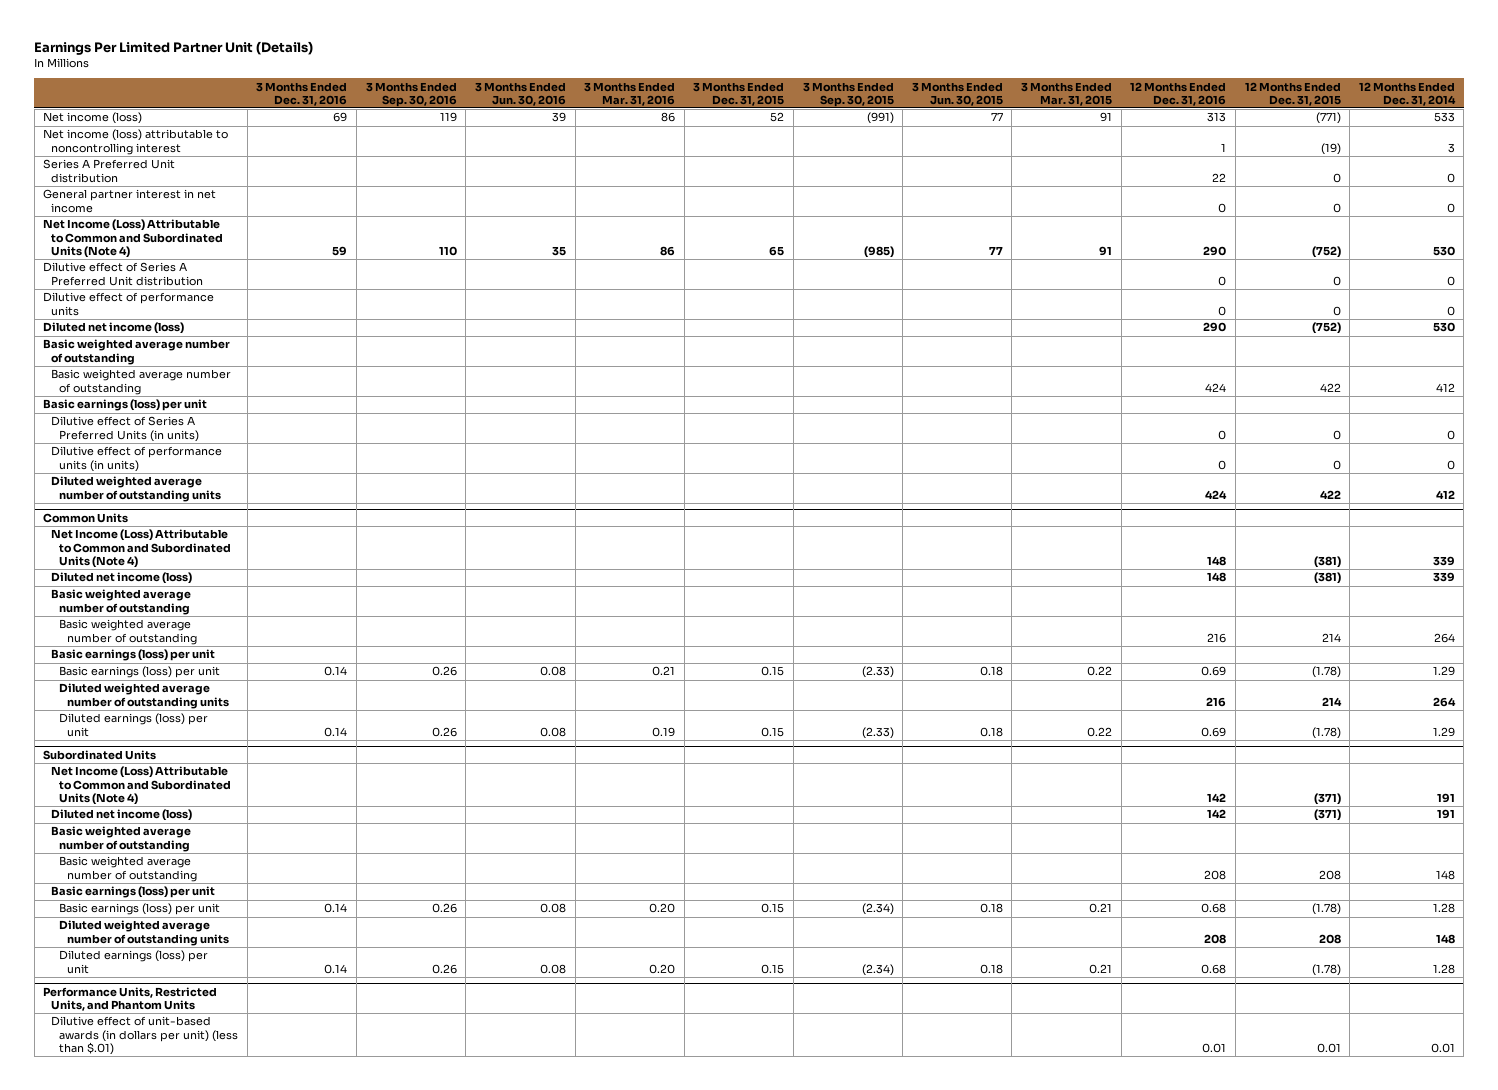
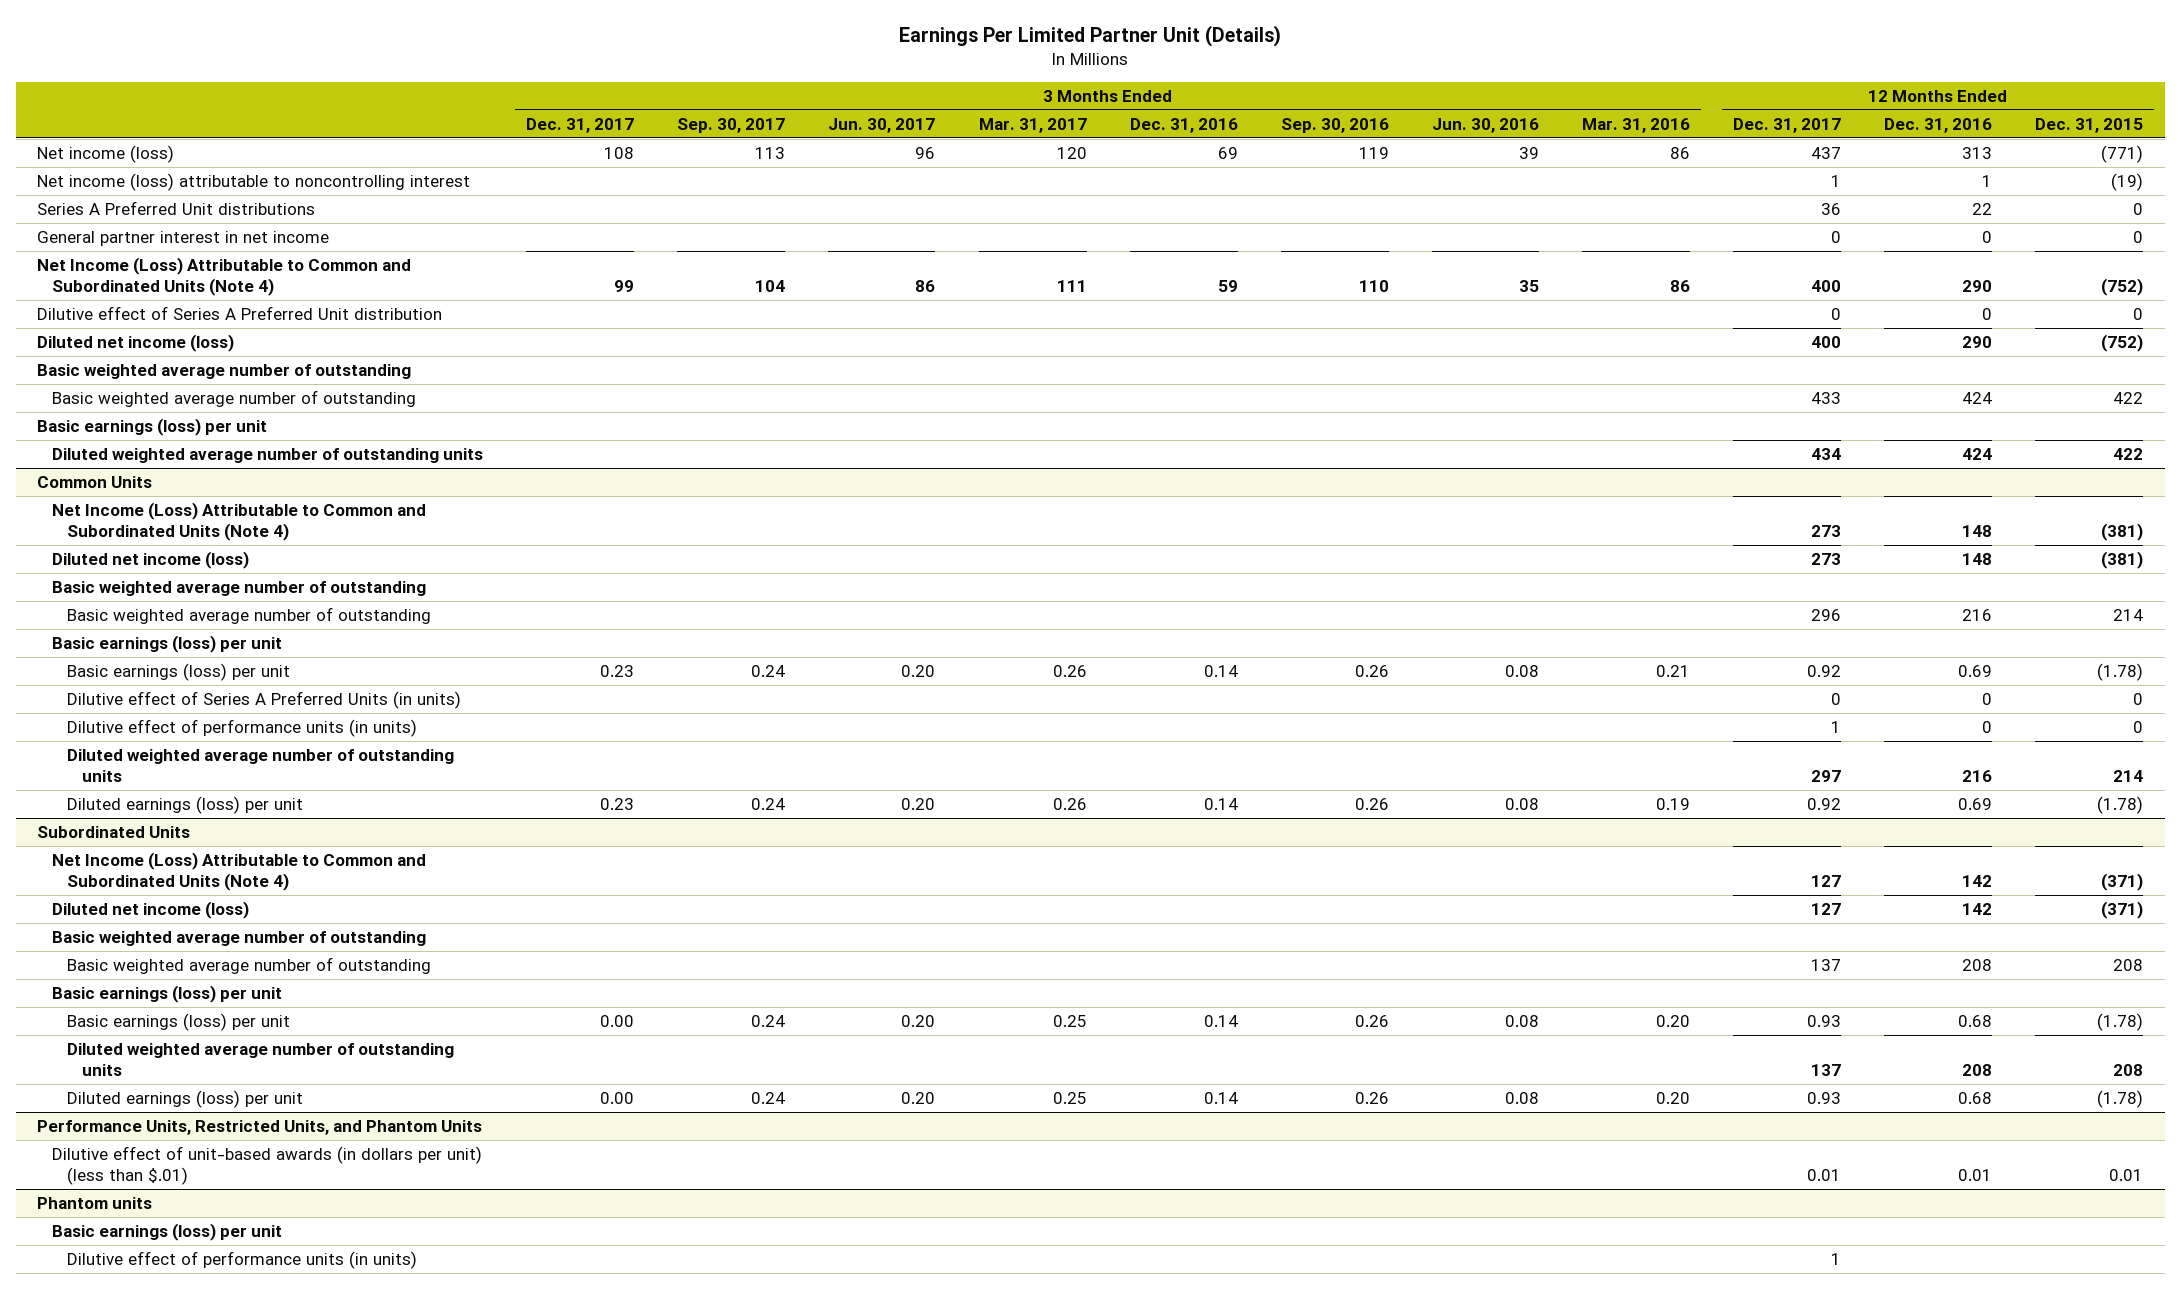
[693,81,785,106] 3 Months Ended Dec. 31, 2015 -> none
[802,81,894,107] 3 Months Ended Sep. 30, 2015 -> none
[911,81,1003,106] 3 Months Ended Jun. 30, 2015 -> none
[1021,81,1113,106] 3 Months Ended Mar. 31, 2015 -> none
[1358,81,1456,106] 12 Months Ended Dec. 31, 2014 -> none
none -> [526,117,635,133] Dec. 31, 2017
none -> [677,117,786,133] Sep. 30, 2017
none -> [828,117,936,133] Jun. 30, 2017
none -> [978,117,1087,133] Mar. 31, 2017
none -> [1733,117,1842,133] Dec. 31, 2017
[43,159,176,183] Series A Preferred Unit distribution -> [37,200,316,215] Series A Preferred Unit distributions
[43,292,215,316] Dilutive effect of performance units -> none
[51,416,200,442] Dilutive effect of Series A Preferred Units (in units) -> none
[51,446,223,472] Dilutive effect of performance units (in units) -> none
none -> [66,690,461,709] Dilutive effect of Series A Preferred Units (in units)
none -> [66,718,417,737] Dilutive effect of performance units (in units)
none -> [37,1196,153,1209] Phantom units
none -> [52,1222,283,1241] Basic earnings (loss) per unit
none -> [66,1250,417,1269] Dilutive effect of performance units (in units)

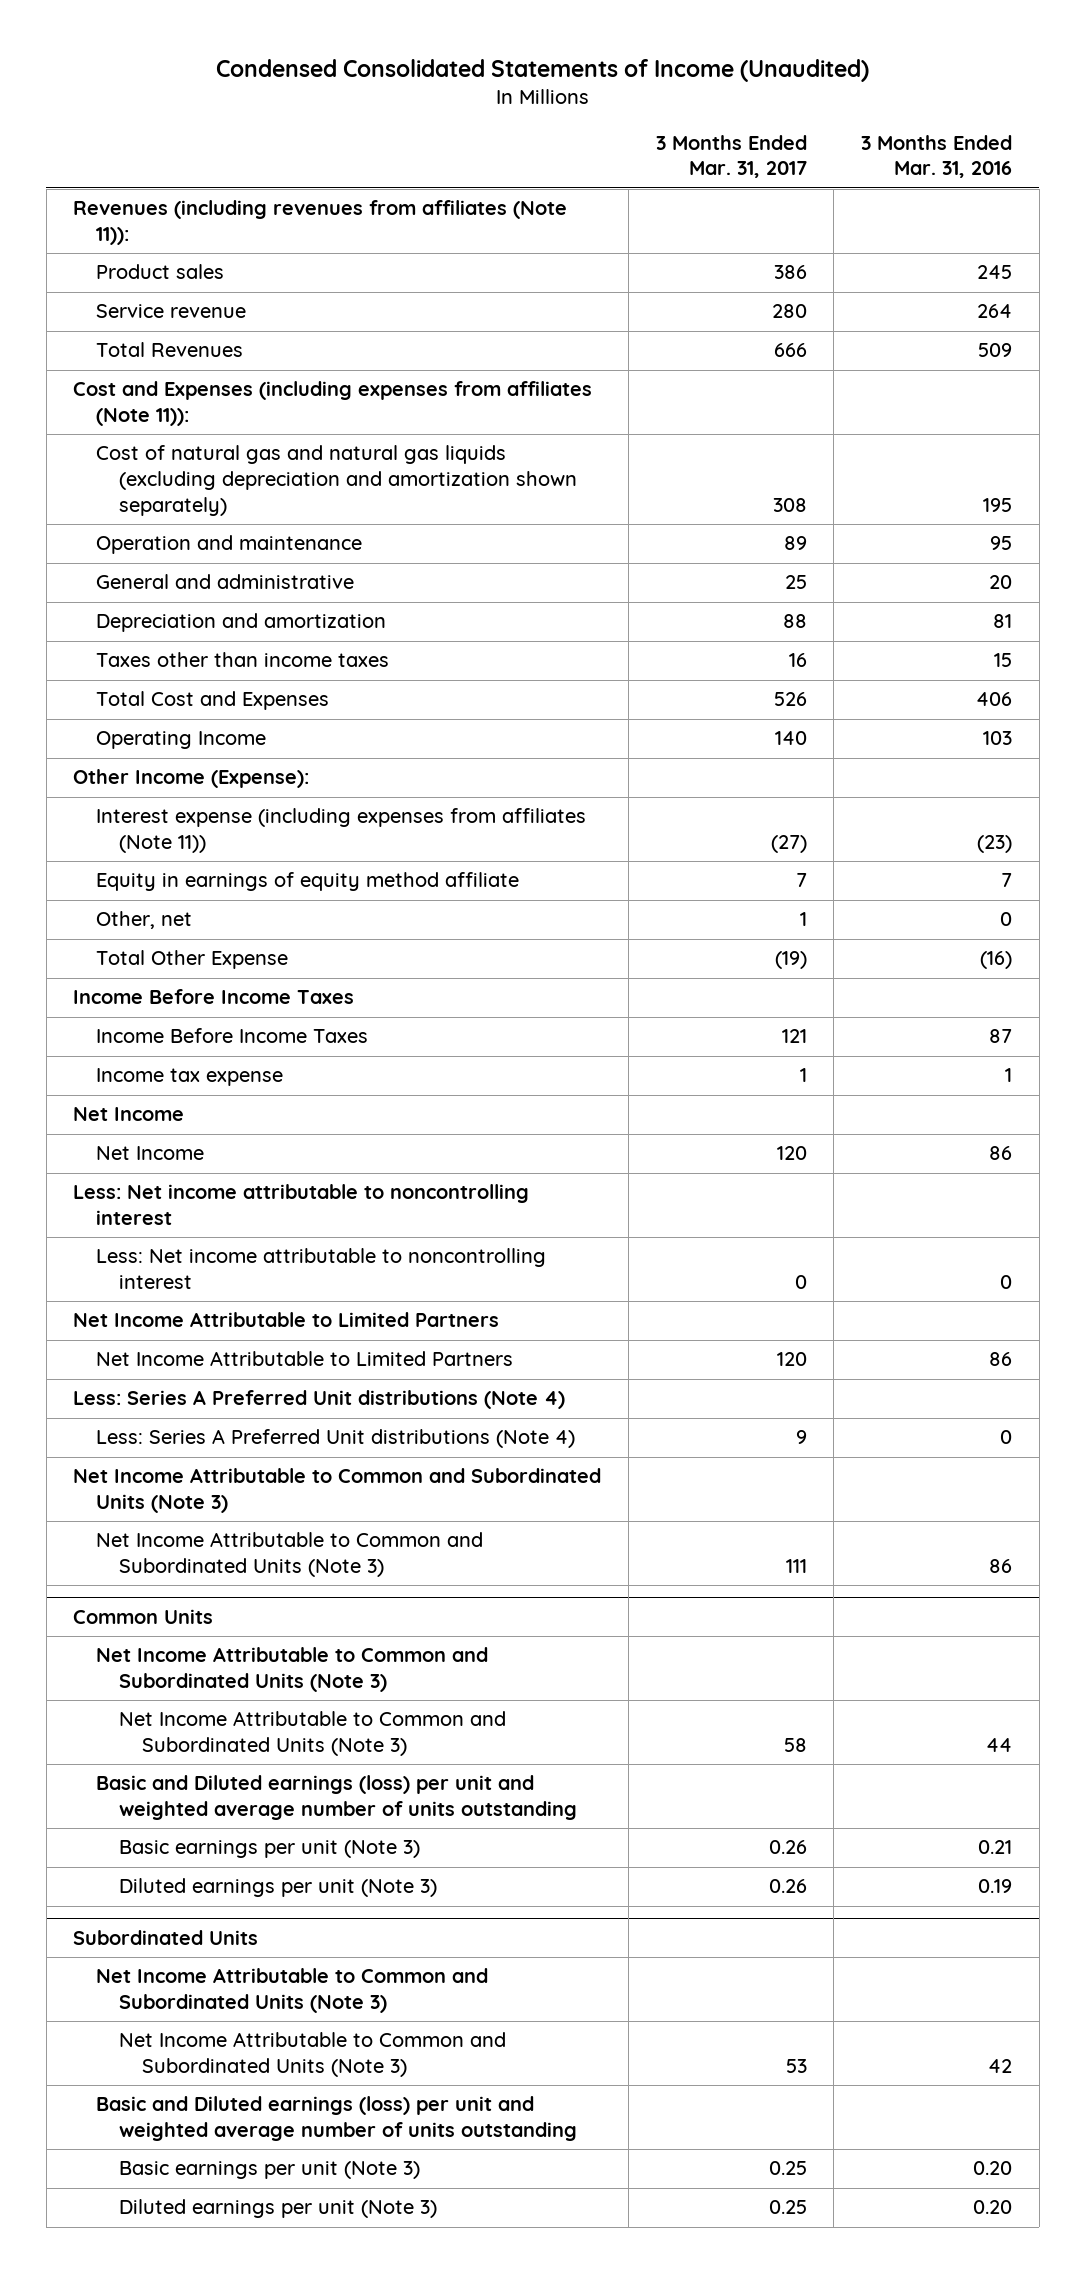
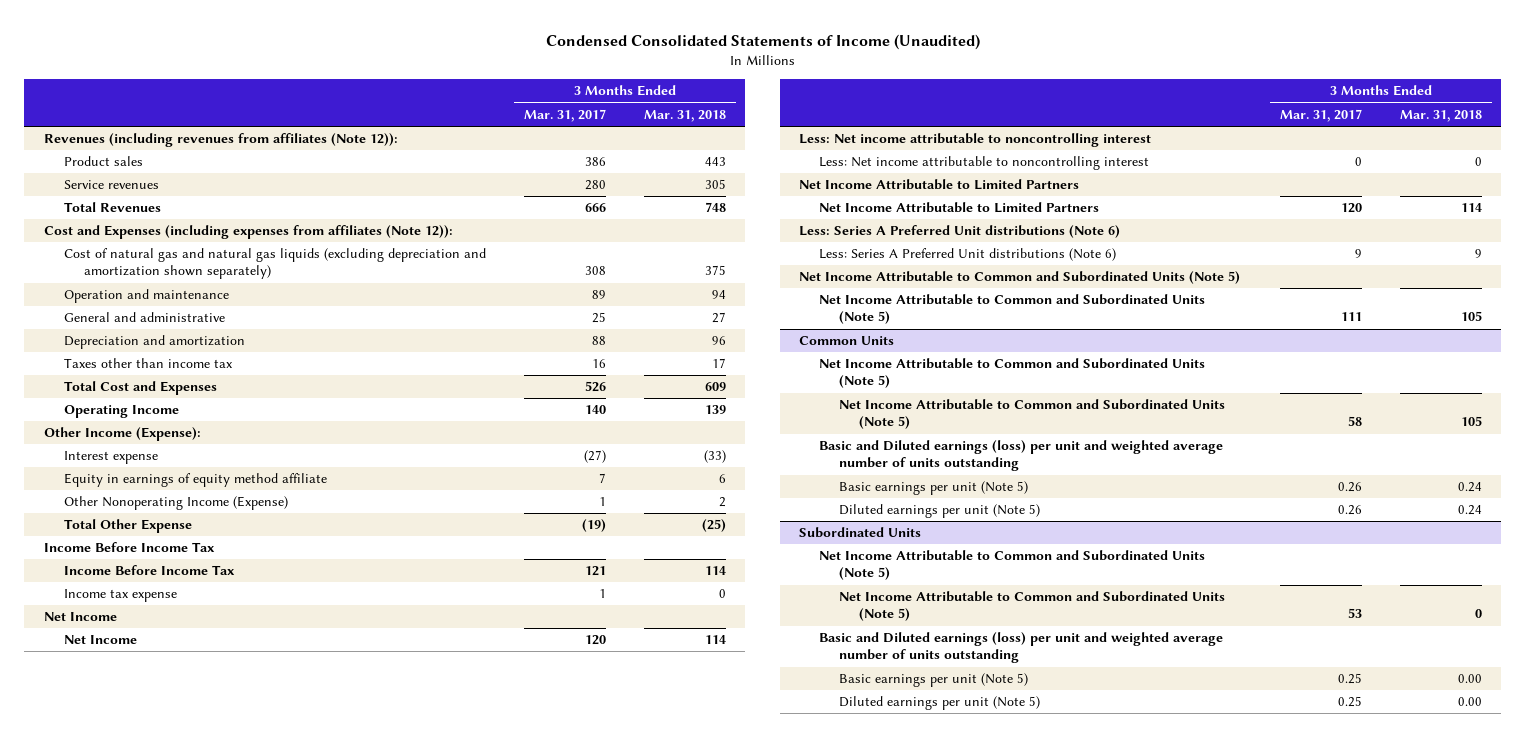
[861,134,1013,179] 3 Months Ended Mar. 31, 2016 -> none
none -> [644,109,727,122] Mar. 31, 2018
[73,200,568,245] Revenues (including revenues from affiliates (Note 11)): -> [43,133,398,148] Revenues (including revenues from affiliates (Note 12)):
[96,304,247,319] Service revenue -> [63,180,159,190] Service revenues
[73,381,593,426] Cost and Expenses (including expenses from affiliates (Note 11)): -> [43,225,453,240] Cost and Expenses (including expenses from affiliates (Note 12)):
[96,652,390,668] Taxes other than income taxes -> [63,358,233,369] Taxes other than income tax
[96,808,587,853] Interest expense (including expenses from affiliates (Note 11)) -> [63,451,158,465] Interest expense
[96,911,193,930] Other, net -> [63,496,288,511] Other Nonoperating Income (Expense)
[73,989,355,1005] Income Before Income Taxes -> [43,542,215,553] Income Before Income Tax
[96,1028,369,1044] Income Before Income Taxes -> [63,565,235,576] Income Before Income Tax
[73,1390,566,1410] Less: Series A Preferred Unit distributions (Note 4) -> [799,225,1121,239] Less: Series A Preferred Unit distributions (Note 6)
[96,1429,576,1449] Less: Series A Preferred Unit distributions (Note 4) -> [819,248,1117,262] Less: Series A Preferred Unit distributions (Note 6)
[73,1468,602,1513] Net Income Attributable to Common and Subordinated Units (Note 3) -> [799,271,1241,285] Net Income Attributable to Common and Subordinated Units (Note 5)
[96,1532,484,1577] Net Income Attributable to Common and Subordinated Units (Note 3) -> [819,294,1206,325] Net Income Attributable to Common and Subordinated Units (Note 5)
[96,1647,489,1692] Net Income Attributable to Common and Subordinated Units (Note 3) -> [819,358,1206,389] Net Income Attributable to Common and Subordinated Units (Note 5)
[119,1711,507,1756] Net Income Attributable to Common and Subordinated Units (Note 3) -> [839,399,1226,430] Net Income Attributable to Common and Subordinated Units (Note 5)
[119,1840,421,1859] Basic earnings per unit (Note 3) -> [839,481,1029,496] Basic earnings per unit (Note 5)
[119,1878,438,1898] Diluted earnings per unit (Note 3) -> [839,504,1041,519] Diluted earnings per unit (Note 5)
[96,1968,489,2013] Net Income Attributable to Common and Subordinated Units (Note 3) -> [819,550,1206,581] Net Income Attributable to Common and Subordinated Units (Note 5)
[119,2032,507,2077] Net Income Attributable to Common and Subordinated Units (Note 3) -> [839,591,1226,622] Net Income Attributable to Common and Subordinated Units (Note 5)
[119,2161,421,2180] Basic earnings per unit (Note 3) -> [839,673,1029,688] Basic earnings per unit (Note 5)
[119,2199,438,2219] Diluted earnings per unit (Note 3) -> [839,696,1041,711] Diluted earnings per unit (Note 5)

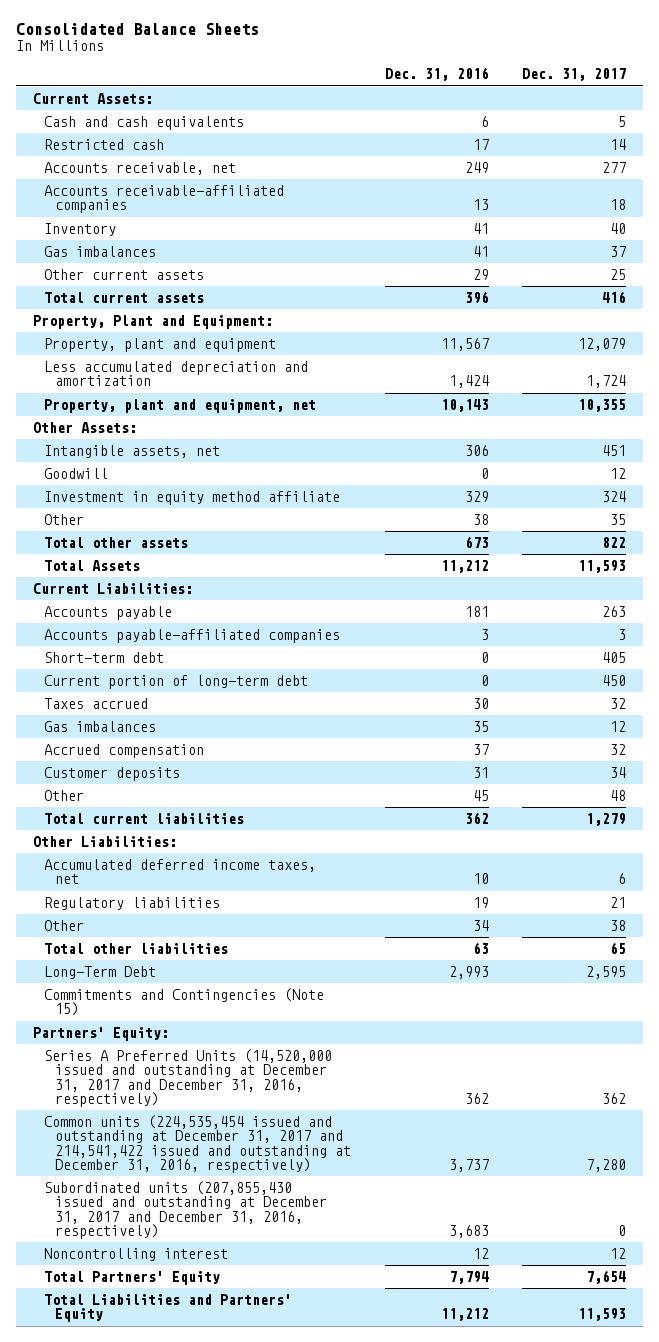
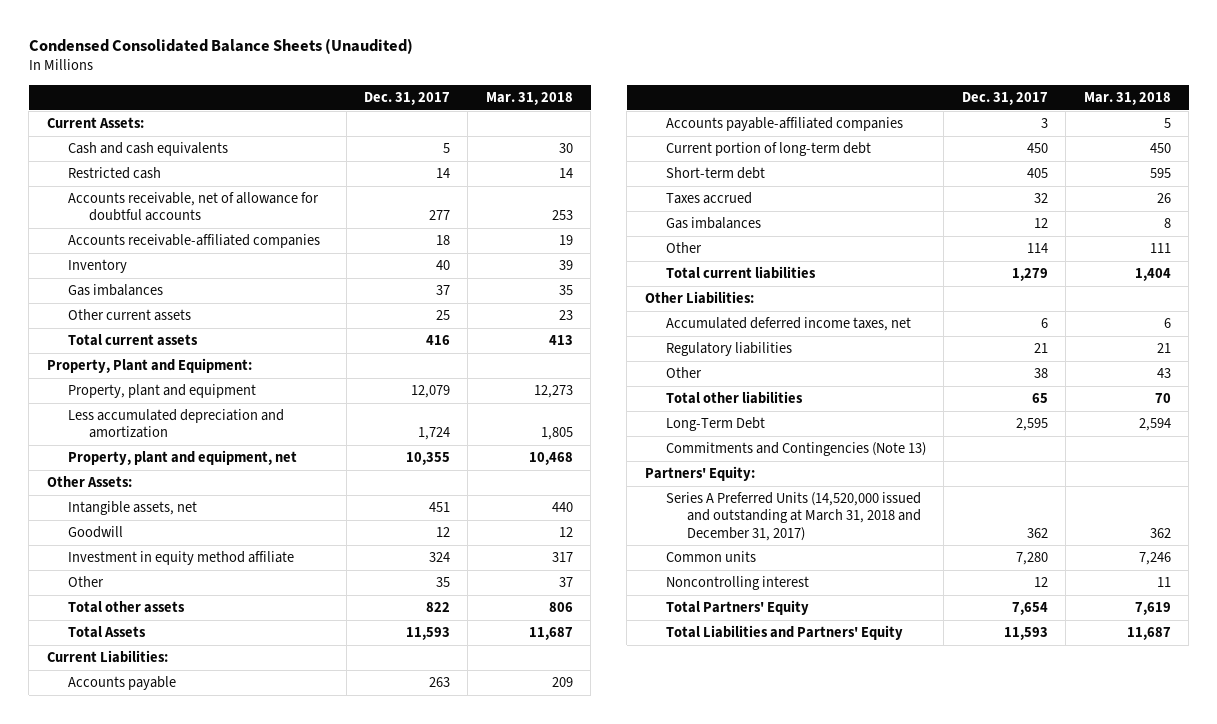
[16,22,260,35] Consolidated Balance Sheets -> [28,38,413,55] Condensed Consolidated Balance Sheets (Unaudited)
[384,67,489,82] Dec. 31, 2016 -> none
none -> [485,91,573,105] Mar. 31, 2018
[44,162,237,176] Accounts receivable, net -> [68,192,320,222] Accounts receivable, net of allowance for doubtful accounts
[44,652,165,664] Short-term debt -> [665,167,765,180] Short-term debt
[44,744,205,759] Accrued compensation -> none
[44,767,181,782] Customer deposits -> none
[610,790,627,802] 48 -> [1026,243,1048,254] 114
[44,988,325,1017] Commitments and Contingencies (Note 15) -> [665,442,926,457] Commitments and Contingencies (Note 13)
[44,1181,328,1239] Subordinated units (207,855,430 issued and outstanding at December 31, 2017 and December 31, 2016, respectively) -> none
[44,1049,333,1107] Series A Preferred Units (14,520,000 issued and outstanding at December 31, 2017 and December 31, 2016, respectively) -> [665,492,921,541] Series A Preferred Units (14,520,000 issued and outstanding at March 31, 2018 and December 31, 2017)
[44,1115,352,1173] Common units (224,535,454 issued and outstanding at December 31, 2017 and 214,541,422 issued and outstanding at December 31, 2016, respectively) -> [665,551,756,563] Common units

